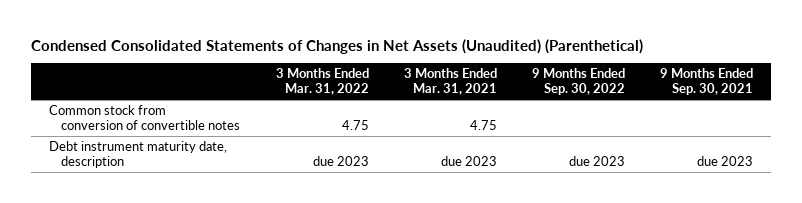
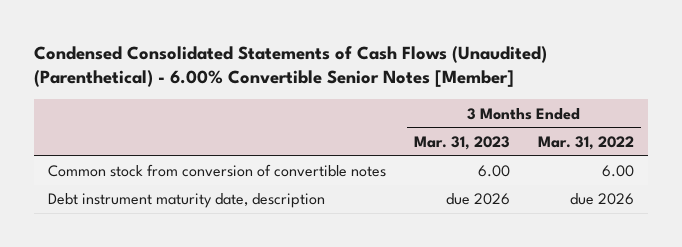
[30,38,643,54] Condensed Consolidated Statements of Changes in Net Assets (Unaudited) (Parenthetical) -> [33,45,547,88] Condensed Consolidated Statements of Cash Flows (Unaudited) (Parenthetical) - 6.00% Convertible Senior Notes [Member]
[403,68,497,96] 3 Months Ended Mar. 31, 2021 -> none
[532,68,626,96] 9 Months Ended Sep. 30, 2022 -> none
[660,68,754,96] 9 Months Ended Sep. 30, 2021 -> none
none -> [413,135,510,150] Mar. 31, 2023
[341,119,369,130] 4.75 -> [601,165,634,178] 6.00
[312,155,369,166] due 2023 -> [569,193,634,206] due 2026

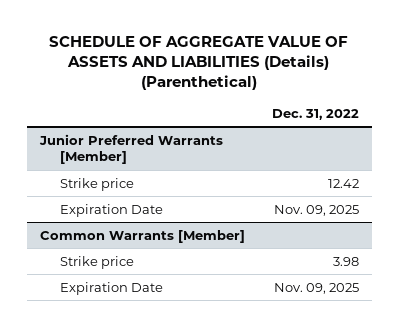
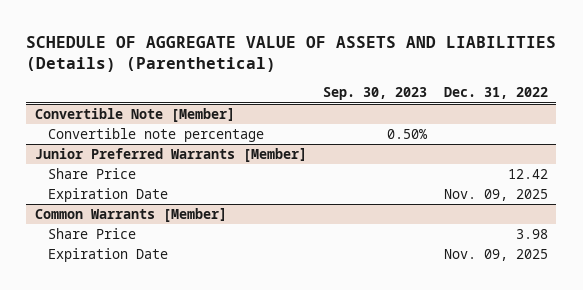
none -> [323,87,428,101] Sep. 30, 2023
none -> [34,107,235,122] Convertible Note [Member]
none -> [48,127,265,142] Convertible note percentage
[59,177,134,191] Strike price -> [48,167,137,179] Share Price
[59,255,134,269] Strike price -> [48,227,137,239] Share Price

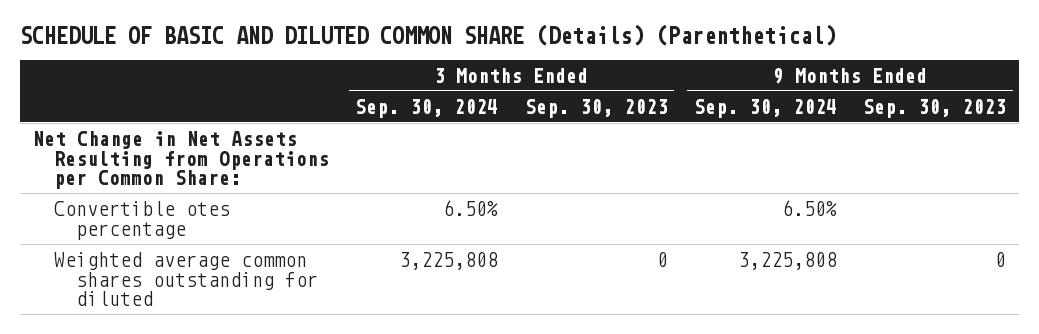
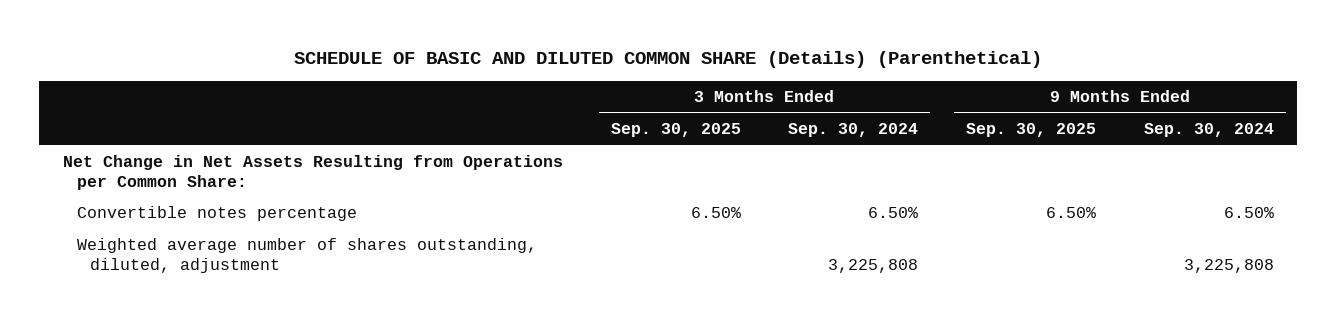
[524,98,668,118] Sep. 30, 2023 -> none
[863,98,1007,118] Sep. 30, 2023 -> none
none -> [610,123,741,138] Sep. 30, 2025
none -> [965,123,1096,138] Sep. 30, 2025
[54,200,231,240] Convertible otes percentage -> [76,206,357,222] Convertible notes percentage
[54,251,318,307] Weighted average common shares outstanding for diluted -> [76,238,537,273] Weighted average number of shares outstanding, diluted, adjustment

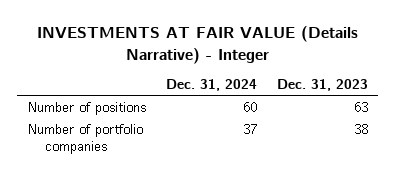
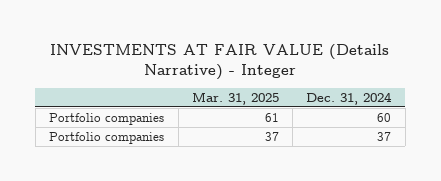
[277,79,369,92] Dec. 31, 2023 -> none
none -> [191,91,279,105] Mar. 31, 2025
[26,101,146,115] Number of positions -> [49,112,165,125] Portfolio companies
[26,123,143,154] Number of portfolio companies -> [49,131,165,144] Portfolio companies

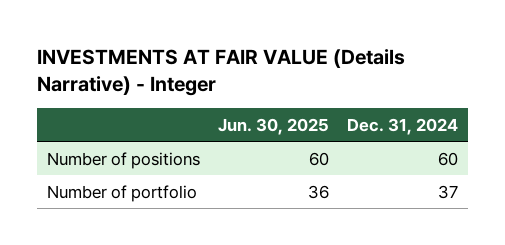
[191,91,279,105] Mar. 31, 2025 -> none
none -> [217,117,329,135] Jun. 30, 2025
[49,112,165,125] Portfolio companies -> [46,151,200,169] Number of positions
[49,131,165,144] Portfolio companies -> [46,184,197,202] Number of portfolio

